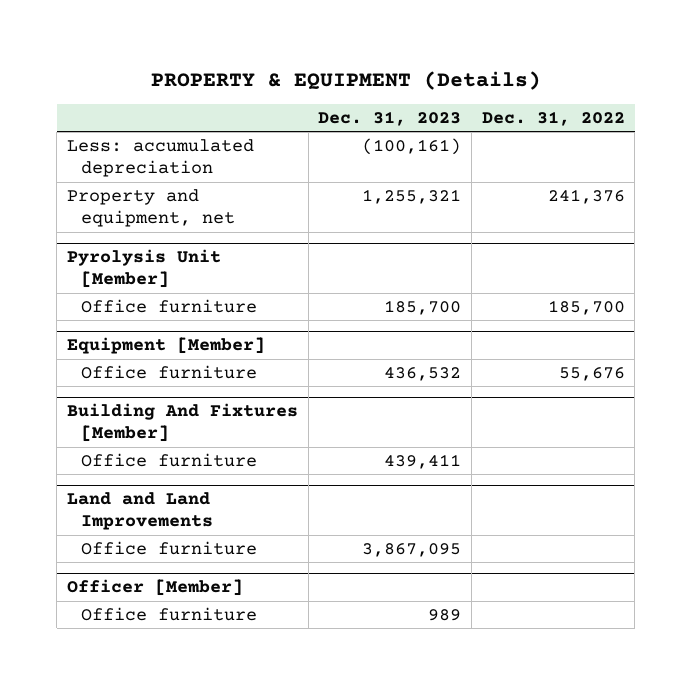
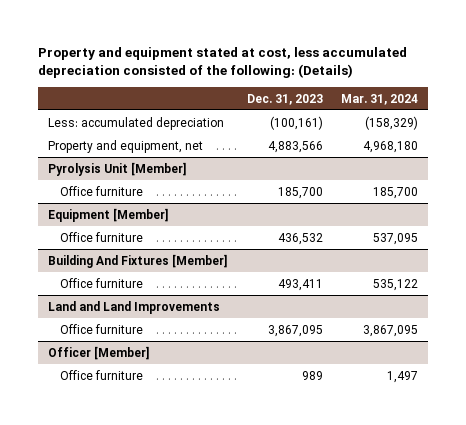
[150,70,541,90] PROPERTY & EQUIPMENT (Details) -> [38,46,408,79] Property and equipment stated at cost, less accumulated depreciation consisted of the following: (Details)
[481,111,625,127] Dec. 31, 2022 -> none
none -> [341,93,419,105] Mar. 31, 2024
[362,189,462,205] 1,255,321 -> [267,140,323,153] 4,883,566
[384,454,462,470] 439,411 -> [277,278,323,291] 493,411

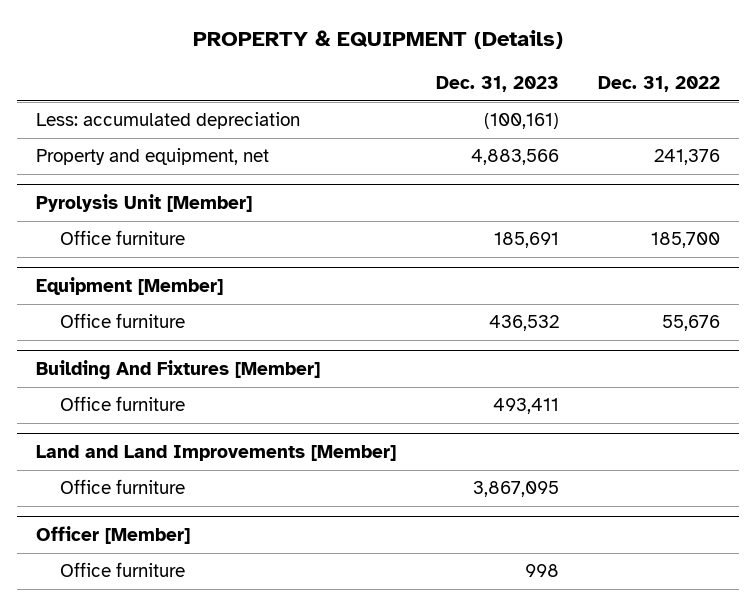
[38,46,408,79] Property and equipment stated at cost, less accumulated depreciation consisted of the following: (Details) -> [193,30,564,50] PROPERTY & EQUIPMENT (Details)
[341,93,419,105] Mar. 31, 2024 -> none
none -> [597,76,720,93] Dec. 31, 2022
[277,186,323,199] 185,700 -> [493,232,559,249] 185,691
[47,300,220,314] Land and Land Improvements -> [36,445,397,462] Land and Land Improvements [Member]
[301,370,323,380] 989 -> [524,564,559,578] 998

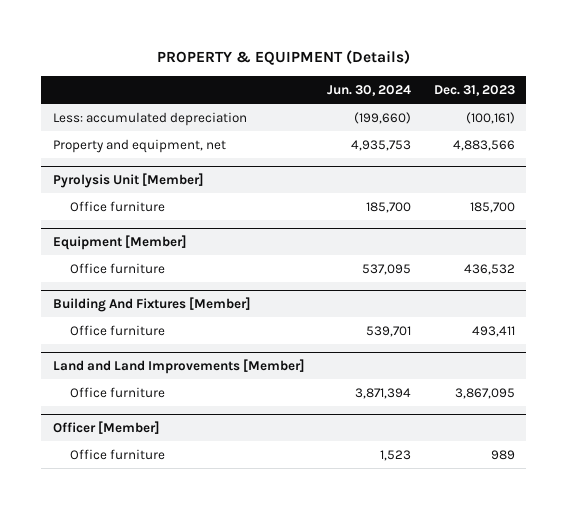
[597,76,720,93] Dec. 31, 2022 -> none
none -> [327,84,412,96] Jun. 30, 2024
[493,232,559,249] 185,691 -> [469,201,515,213] 185,700
[524,564,559,578] 998 -> [490,449,515,460] 989

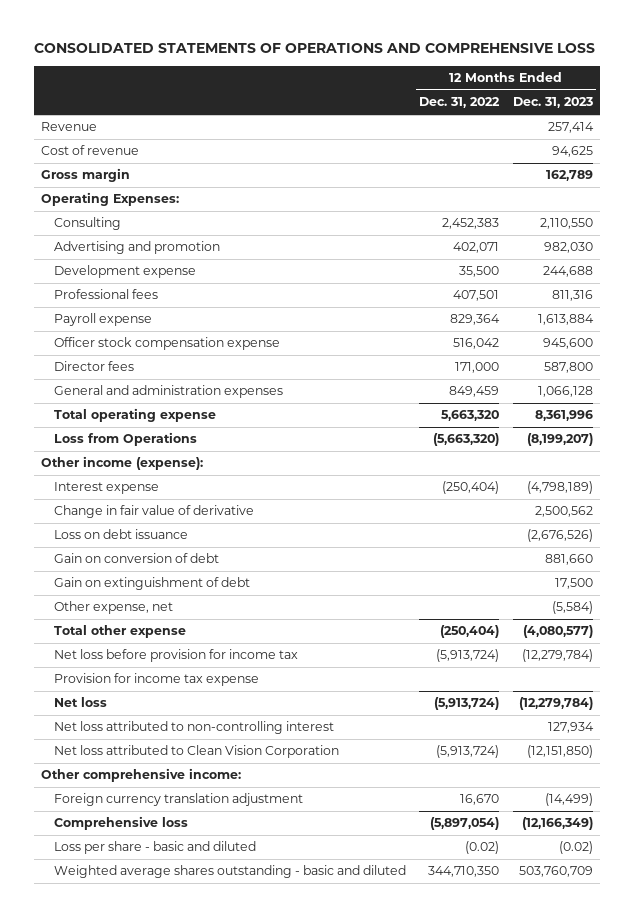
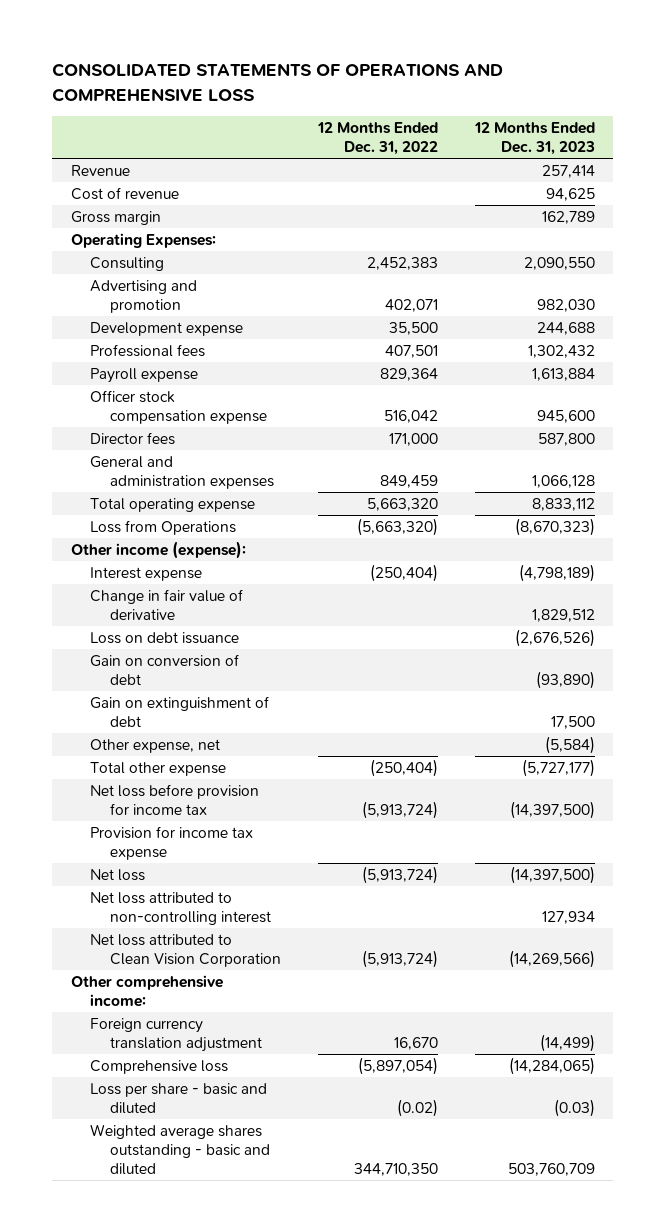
[539,218,593,230] 2,110,550 -> [523,256,595,270] 2,090,550
[551,290,593,302] 811,316 -> [527,344,595,358] 1,302,432
[534,410,593,422] 8,361,996 -> [531,497,595,511] 8,833,112
[526,433,593,447] (8,199,207) -> [514,517,595,536] (8,670,323)
[534,506,593,518] 2,500,562 -> [531,608,595,622] 1,829,512
[544,554,593,566] 881,660 -> [535,670,595,689] (93,890)
[522,625,593,639] (4,080,577) -> [521,758,595,777] (5,727,177)
[521,649,593,663] (12,279,784) -> [509,800,595,819] (14,397,500)
[518,697,593,711] (12,279,784) -> [509,865,595,884] (14,397,500)
[526,745,593,759] (12,151,850) -> [508,949,595,968] (14,269,566)
[521,817,593,831] (12,166,349) -> [508,1056,595,1075] (14,284,065)
[558,841,593,855] (0.02) -> [553,1098,595,1117] (0.03)

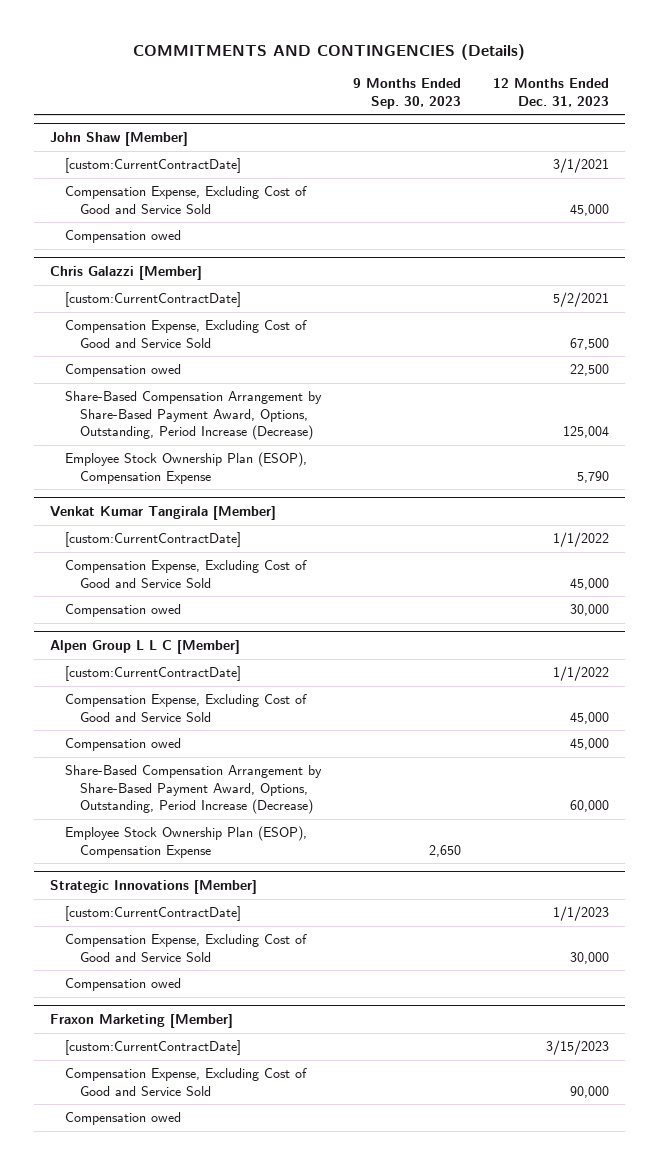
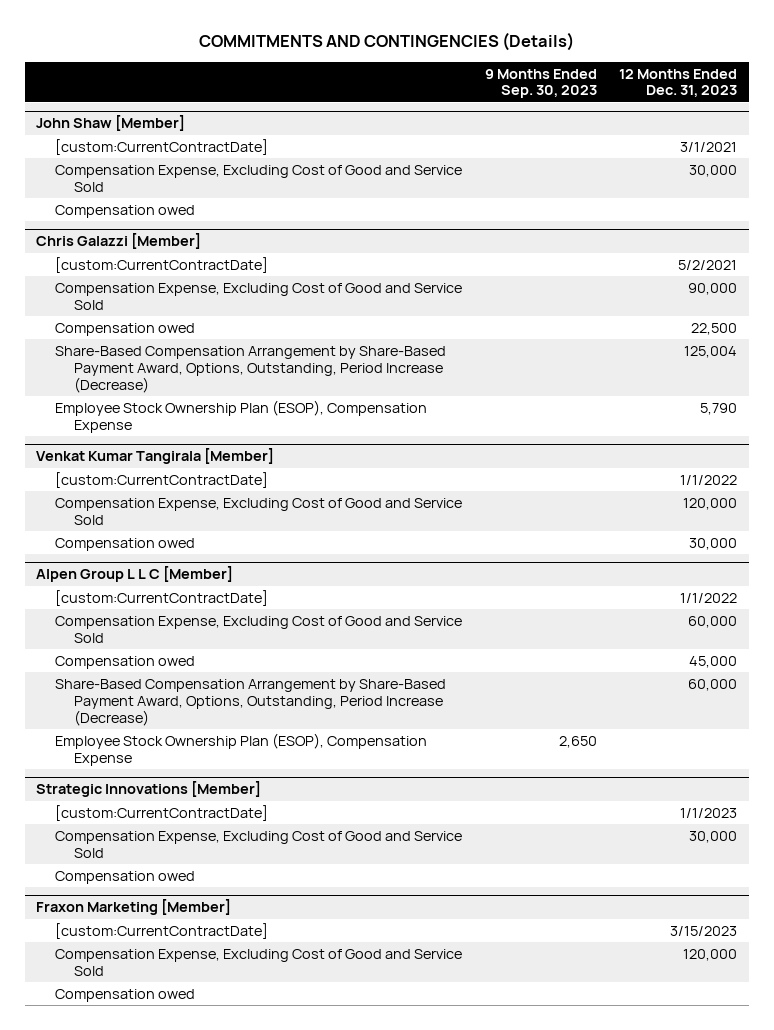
[569,203,609,216] 45,000 -> [689,164,738,177] 30,000
[569,337,609,350] 67,500 -> [688,282,738,295] 90,000
[569,577,609,590] 45,000 -> [683,497,738,510] 120,000
[569,711,609,724] 45,000 -> [688,615,738,628] 60,000
[569,1085,609,1098] 90,000 -> [683,948,738,961] 120,000

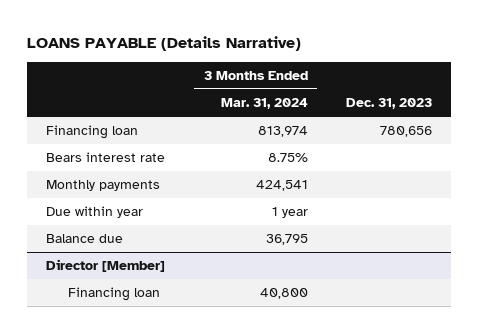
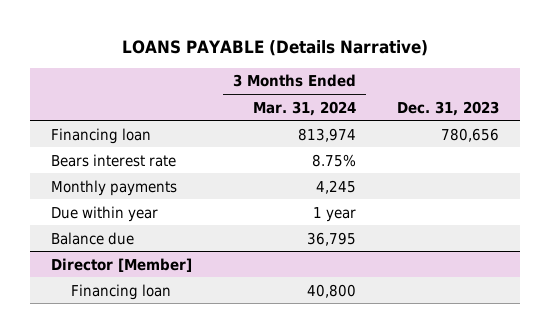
[255,180,308,192] 424,541 -> [316,179,357,194] 4,245

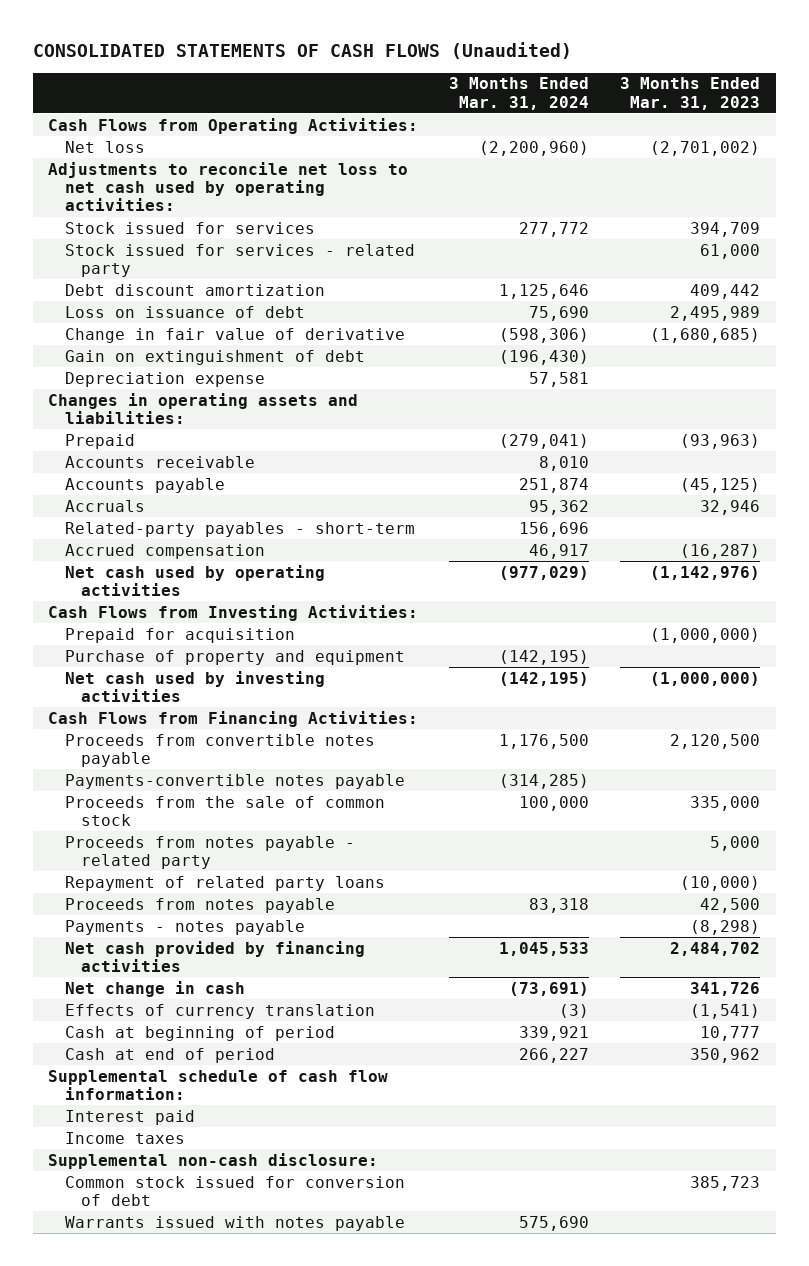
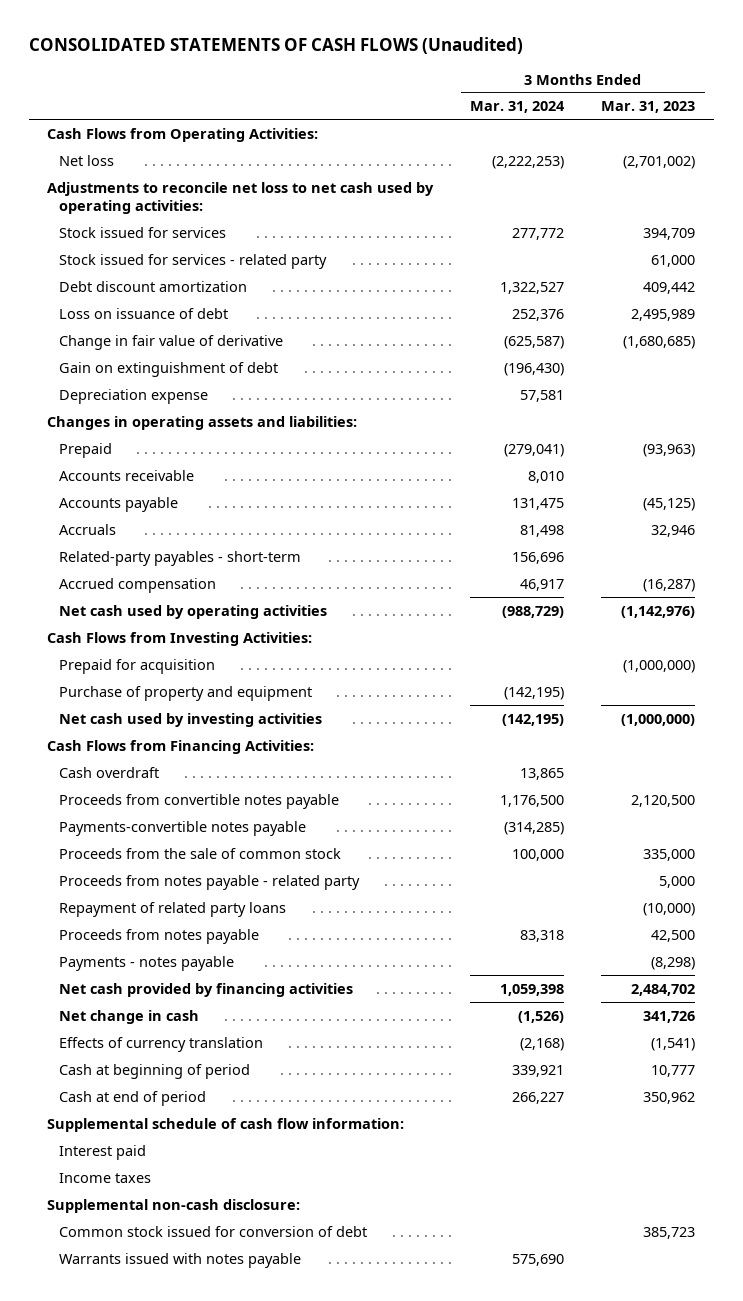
[479,140,590,156] (2,200,960) -> [492,155,565,169] (2,222,253)
[499,283,590,299] 1,125,646 -> [500,281,565,294] 1,322,527
[529,305,590,321] 75,690 -> [512,308,565,321] 252,376
[499,327,590,343] (598,306) -> [504,335,565,349] (625,587)
[519,477,590,493] 251,874 -> [512,497,565,510] 131,475
[529,499,590,515] 95,362 -> [520,524,565,537] 81,498
[499,565,590,580] (977,029) -> [502,605,565,618] (988,729)
none -> [58,766,159,778] Cash overdraft
[499,941,590,956] 1,045,533 -> [500,983,565,996] 1,059,398
[509,981,590,996] (73,691) -> [518,1010,565,1023] (1,526)
[559,1003,590,1018] (3) -> [520,1037,565,1051] (2,168)

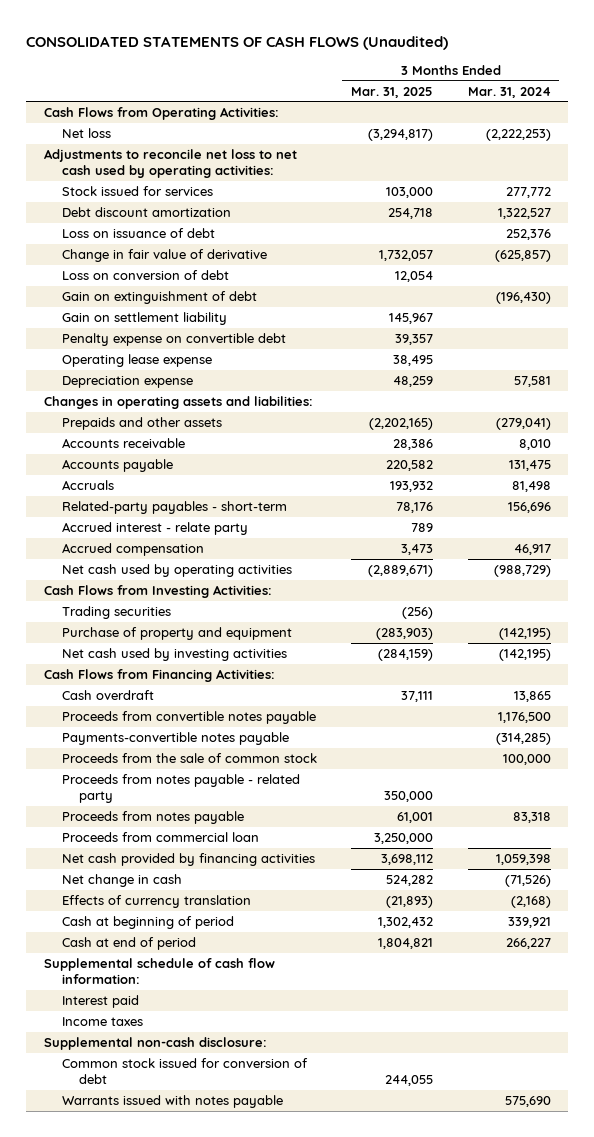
[601,101,696,114] Mar. 31, 2023 -> none
none -> [351,86,434,98] Mar. 31, 2025
[58,253,327,269] Stock issued for services - related party -> none
[504,335,565,349] (625,587) -> [494,249,551,262] (625,857)
none -> [61,269,229,280] Loss on conversion of debt
none -> [61,311,227,325] Gain on settlement liability
none -> [61,332,286,346] Penalty expense on convertible debt
none -> [61,353,212,367] Operating lease expense
[58,442,112,458] Prepaid -> [61,416,222,430] Prepaids and other assets
none -> [61,521,248,535] Accrued interest - relate party
[58,658,215,674] Prepaid for acquisition -> none
none -> [61,605,171,619] Trading securities
[58,901,286,917] Repayment of related party loans -> none
[58,955,234,971] Payments - notes payable -> none
none -> [61,831,259,842] Proceeds from commercial loan
[518,1010,565,1023] (1,526) -> [504,874,551,887] (71,526)

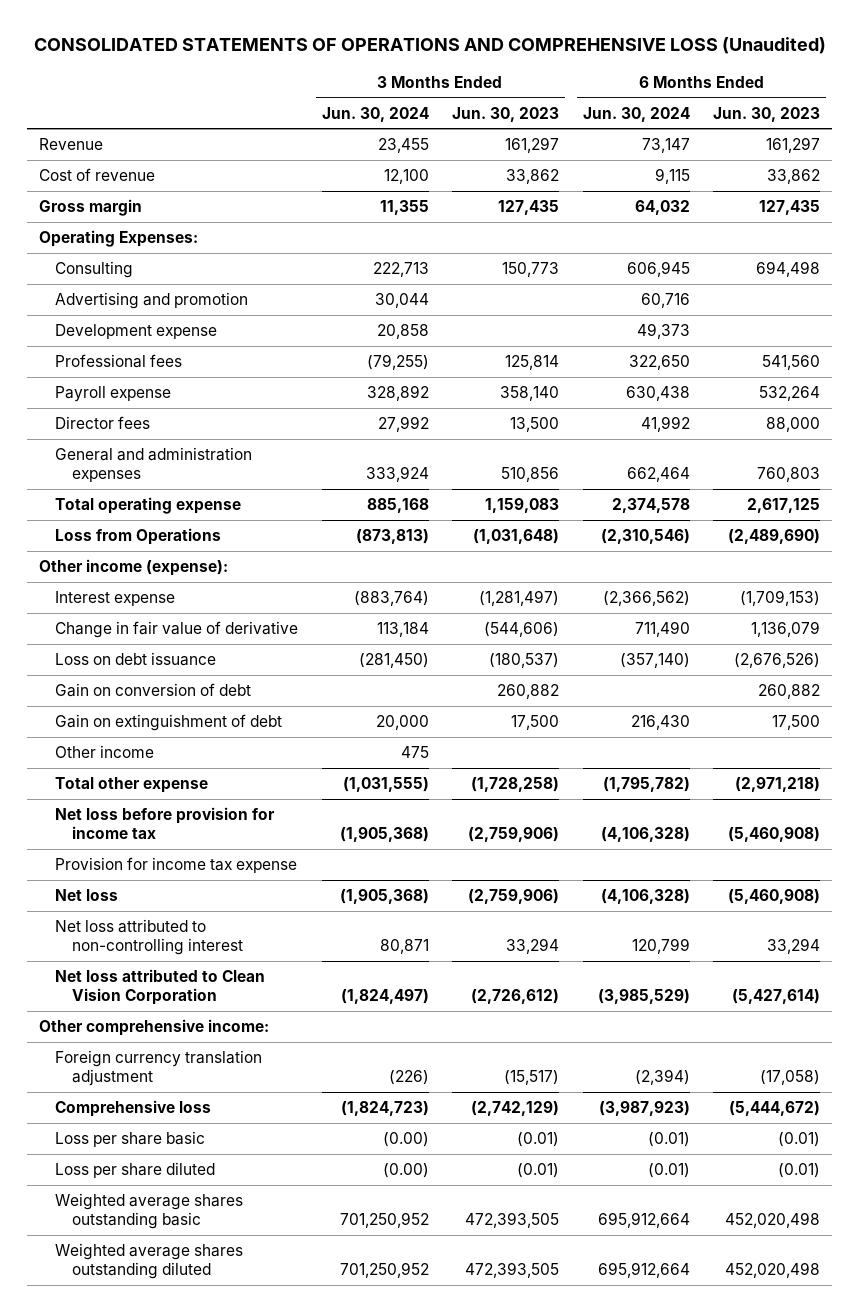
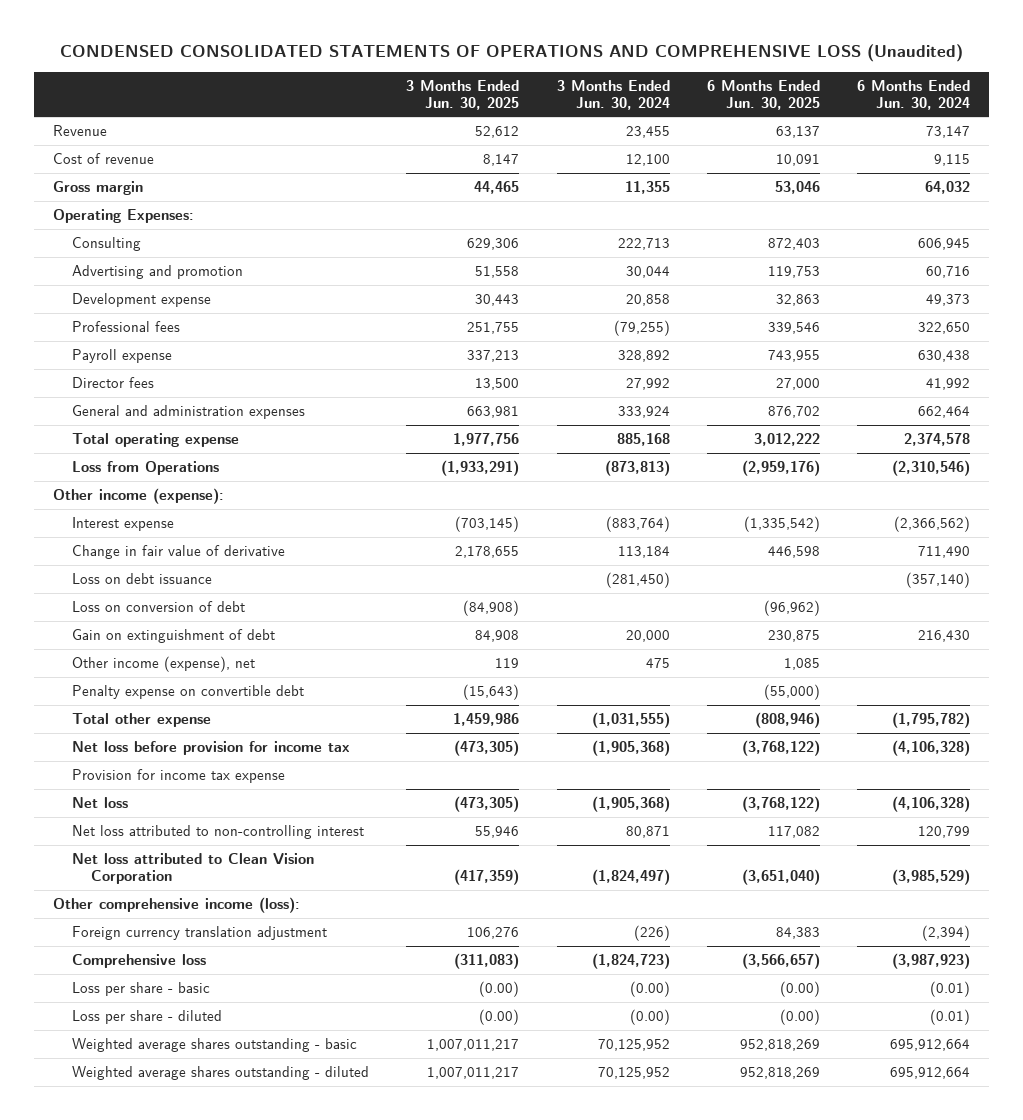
[33,37,826,55] CONSOLIDATED STATEMENTS OF OPERATIONS AND COMPREHENSIVE LOSS (Unaudited) -> [59,44,963,63] CONDENSED CONSOLIDATED STATEMENTS OF OPERATIONS AND COMPREHENSIVE LOSS (Unaudited)
[452,106,560,122] Jun. 30, 2023 -> none
[713,106,821,122] Jun. 30, 2023 -> none
none -> [406,79,520,110] 3 Months Ended Jun. 30, 2025
none -> [706,79,820,110] 6 Months Ended Jun. 30, 2025
[55,683,252,698] Gain on conversion of debt -> [71,600,245,612] Loss on conversion of debt
[55,745,155,759] Other income -> [71,655,255,672] Other income (expense), net
none -> [71,684,304,699] Penalty expense on convertible debt
[38,1019,269,1037] Other comprehensive income: -> [52,896,300,913] Other comprehensive income (loss):
[55,1131,206,1148] Loss per share basic -> [71,981,210,996] Loss per share - basic
[55,1162,216,1179] Loss per share diluted -> [71,1009,222,1024] Loss per share - diluted
[55,1193,244,1230] Weighted average shares outstanding basic -> [71,1037,357,1052] Weighted average shares outstanding - basic
[339,1212,429,1229] 701,250,952 -> [597,1038,670,1051] 70,125,952
[55,1243,244,1280] Weighted average shares outstanding diluted -> [71,1065,369,1080] Weighted average shares outstanding - diluted
[339,1262,429,1279] 701,250,952 -> [597,1066,670,1079] 70,125,952

